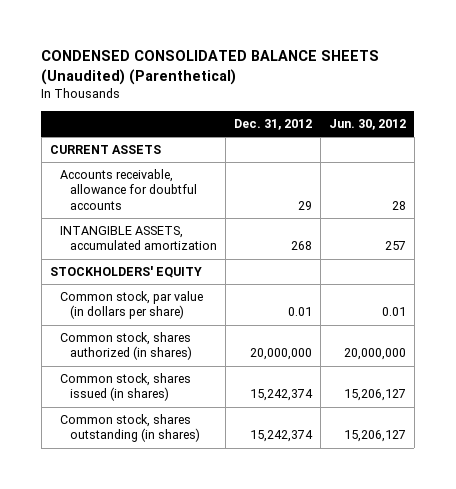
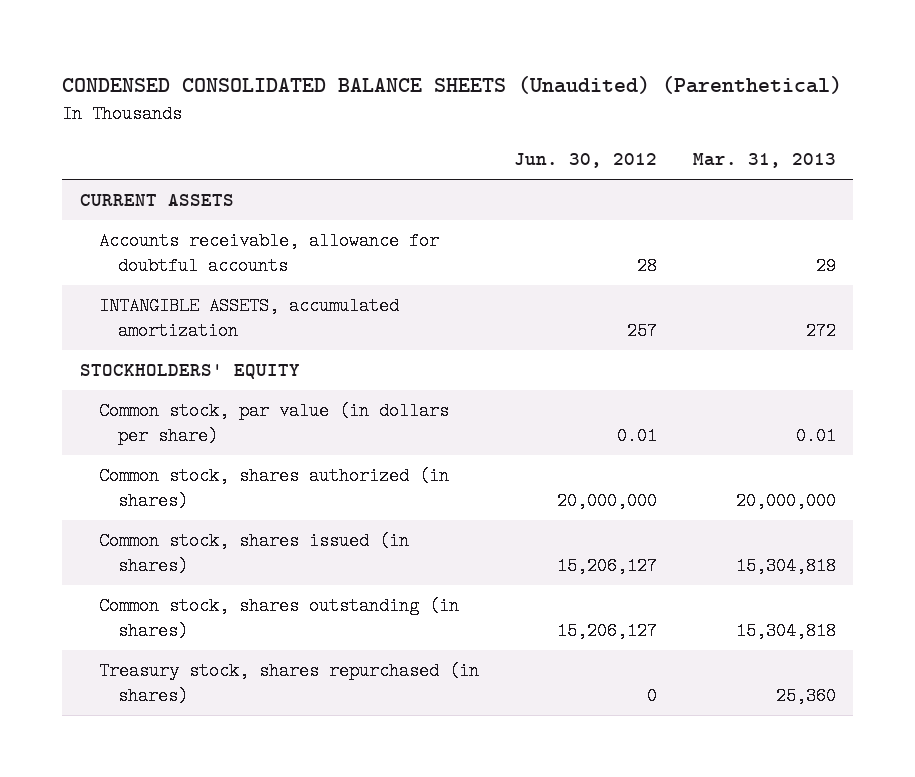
[234,119,313,131] Dec. 31, 2012 -> none
none -> [692,152,836,168] Mar. 31, 2013
none -> [98,662,479,706] Treasury stock, shares repurchased (in shares)

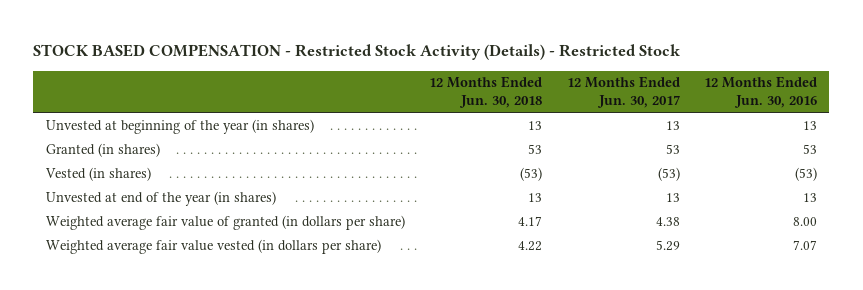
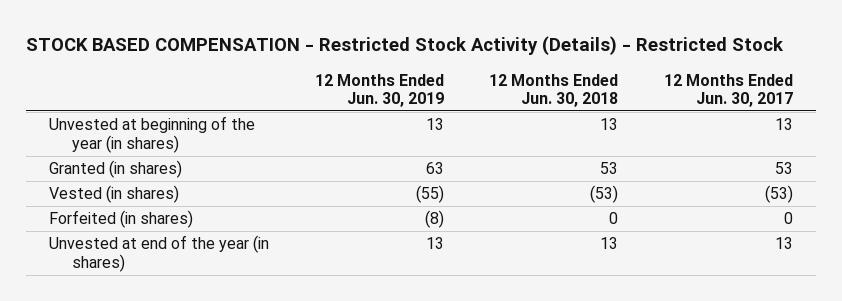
[704,76,818,109] 12 Months Ended Jun. 30, 2016 -> none
none -> [314,73,444,108] 12 Months Ended Jun. 30, 2019
none -> [49,210,194,229] Forfeited (in shares)
[45,214,405,230] Weighted average fair value of granted (in dollars per share) -> none
[45,238,381,254] Weighted average fair value vested (in dollars per share) -> none

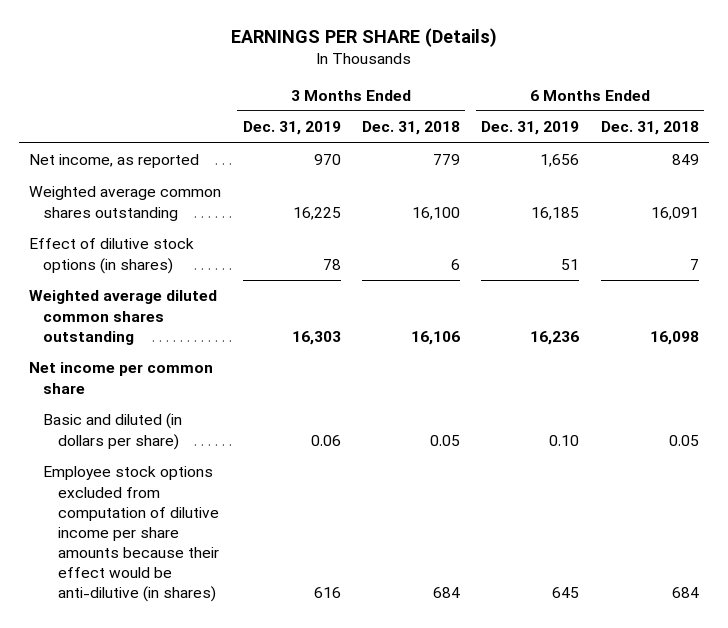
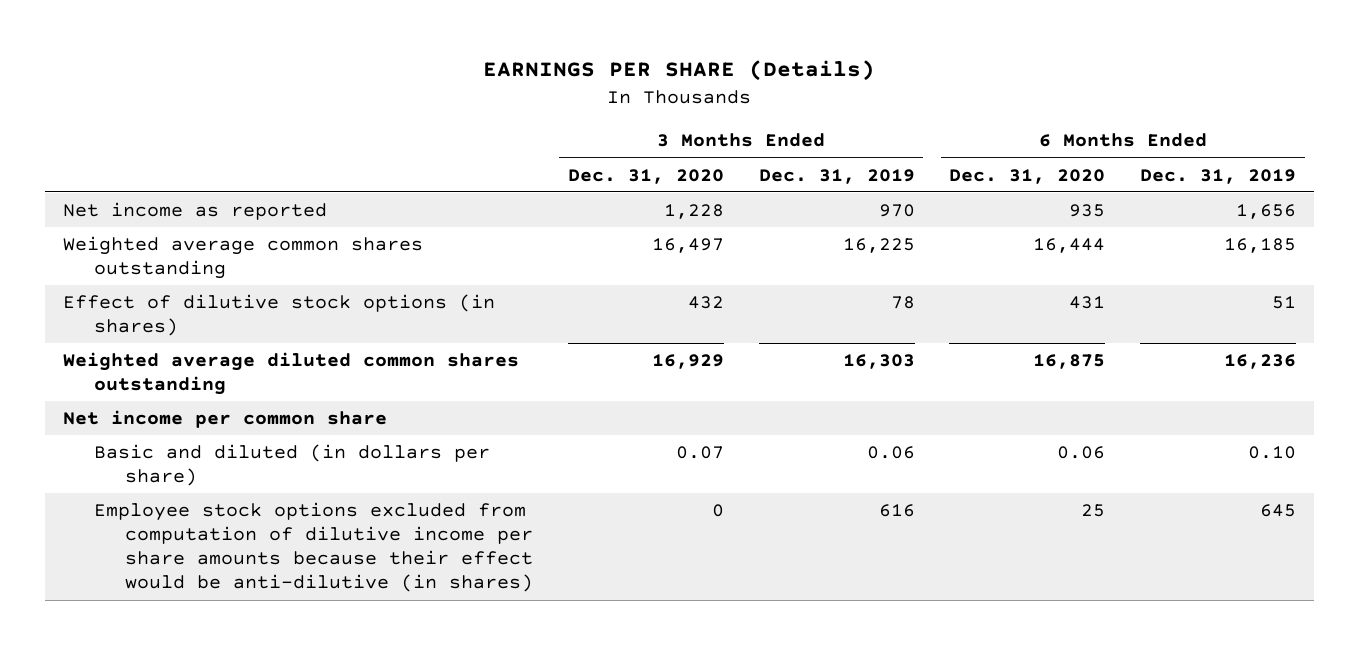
[361,121,460,136] Dec. 31, 2018 -> none
[600,121,699,136] Dec. 31, 2018 -> none
none -> [567,168,724,184] Dec. 31, 2020
none -> [949,168,1106,184] Dec. 31, 2020
[29,154,200,169] Net income, as reported -> [62,202,327,221] Net income as reported

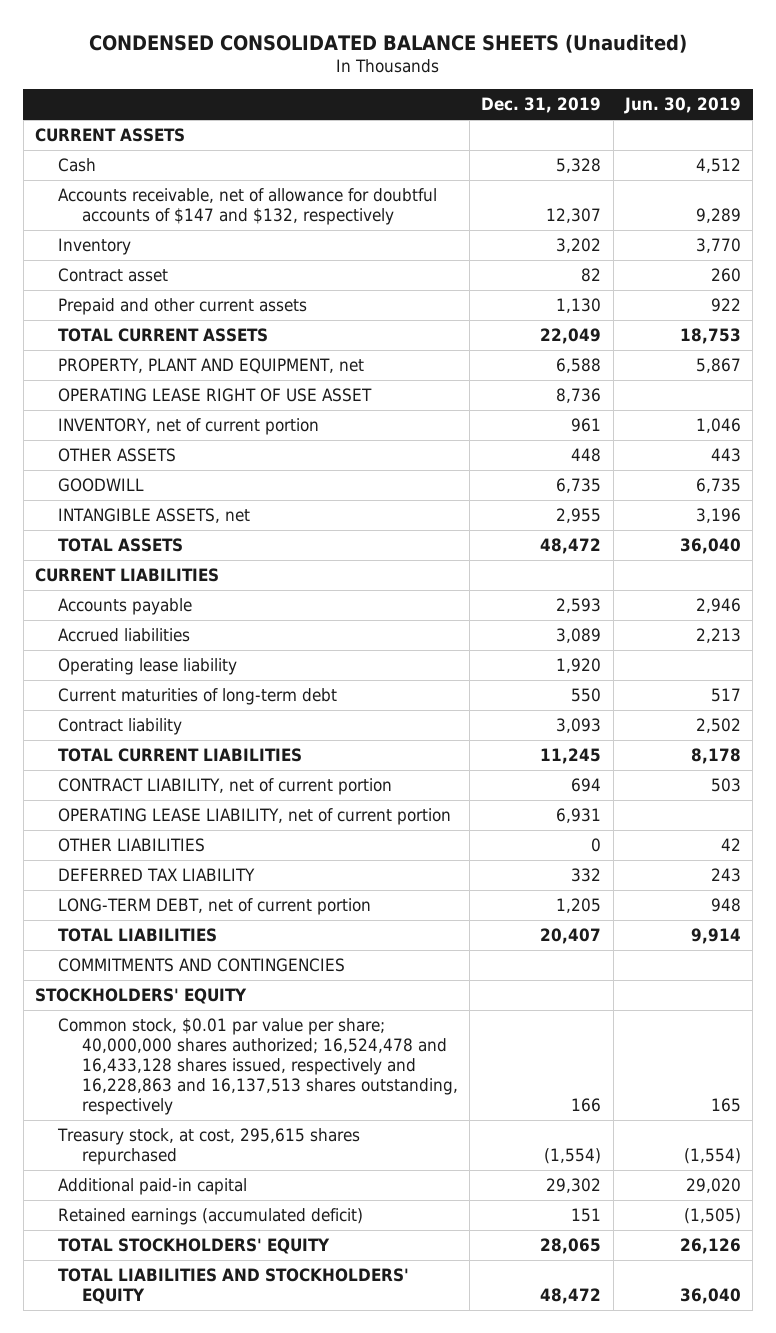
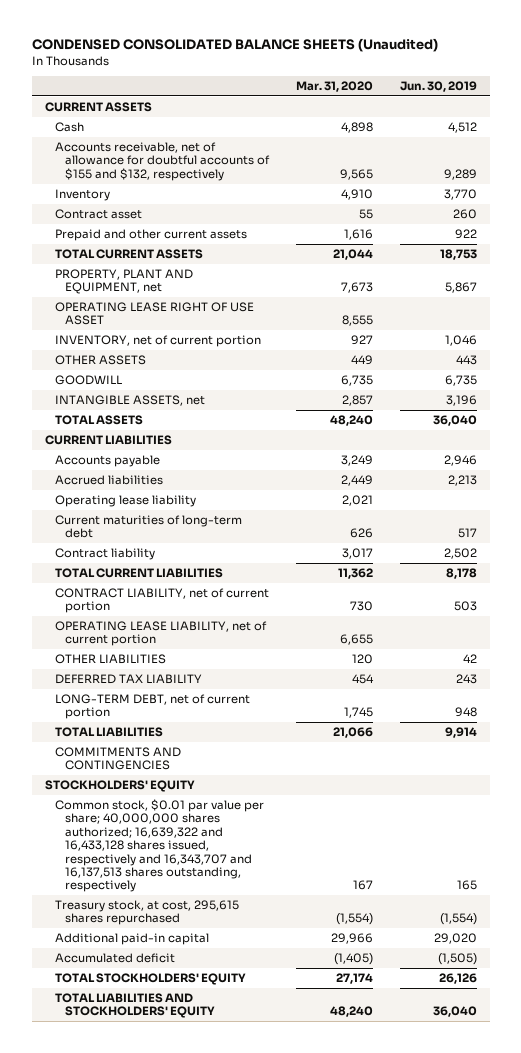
[481,97,602,114] Dec. 31, 2019 -> none
none -> [295,81,373,93] Mar. 31, 2020
[58,188,438,226] Accounts receivable, net of allowance for doubtful accounts of $147 and $132, respectively -> [55,142,271,181] Accounts receivable, net of allowance for doubtful accounts of $155 and $132, respectively
[58,1018,458,1116] Common stock, $0.01 par value per share; 40,000,000 shares authorized; 16,524,478 and 16,433,128 shares issued, respectively and 16,228,863 and 16,137,513 shares outstanding, respectively -> [55,799,265,893] Common stock, $0.01 par value per share; 40,000,000 shares authorized; 16,639,322 and 16,433,128 shares issued, respectively and 16,343,707 and 16,137,513 shares outstanding, respectively
[58,1208,364,1226] Retained earnings (accumulated deficit) -> [55,953,176,964] Accumulated deficit

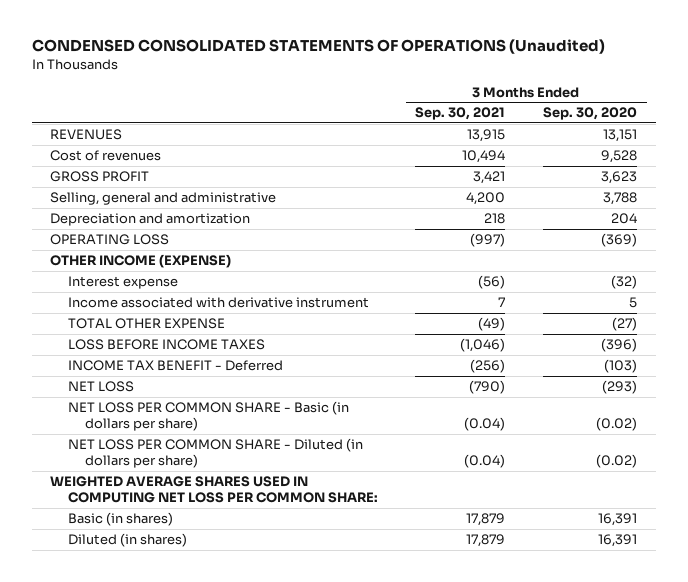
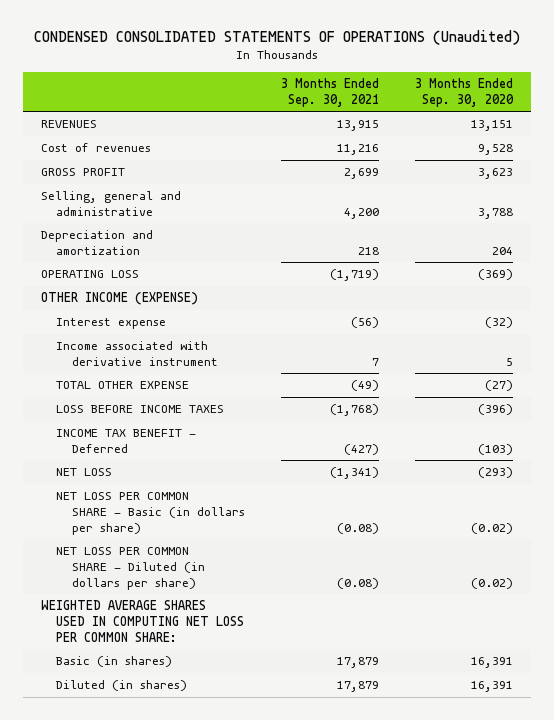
[462,149,506,163] 10,494 -> [336,144,379,156] 11,216
[473,170,506,184] 3,421 -> [343,168,379,180] 2,699
[470,232,506,247] (997) -> [329,269,379,282] (1,719)
[460,337,506,352] (1,046) -> [329,404,379,417] (1,768)
[470,358,506,373] (256) -> [343,444,379,456] (427)
[469,379,506,394] (790) -> [329,467,379,480] (1,341)
[464,416,506,431] (0.04) -> [336,522,379,534] (0.08)
[464,453,506,468] (0.04) -> [336,577,379,589] (0.08)

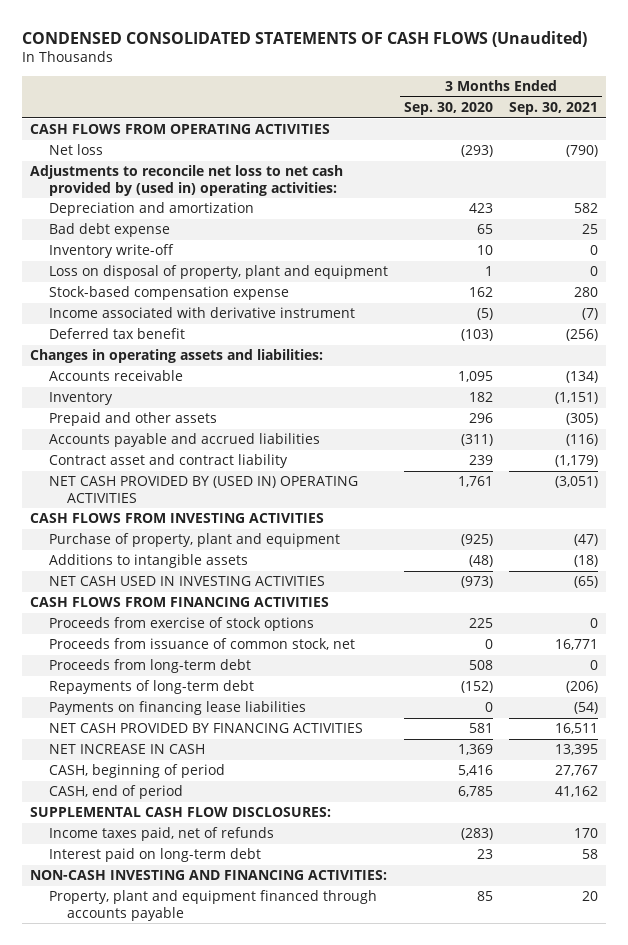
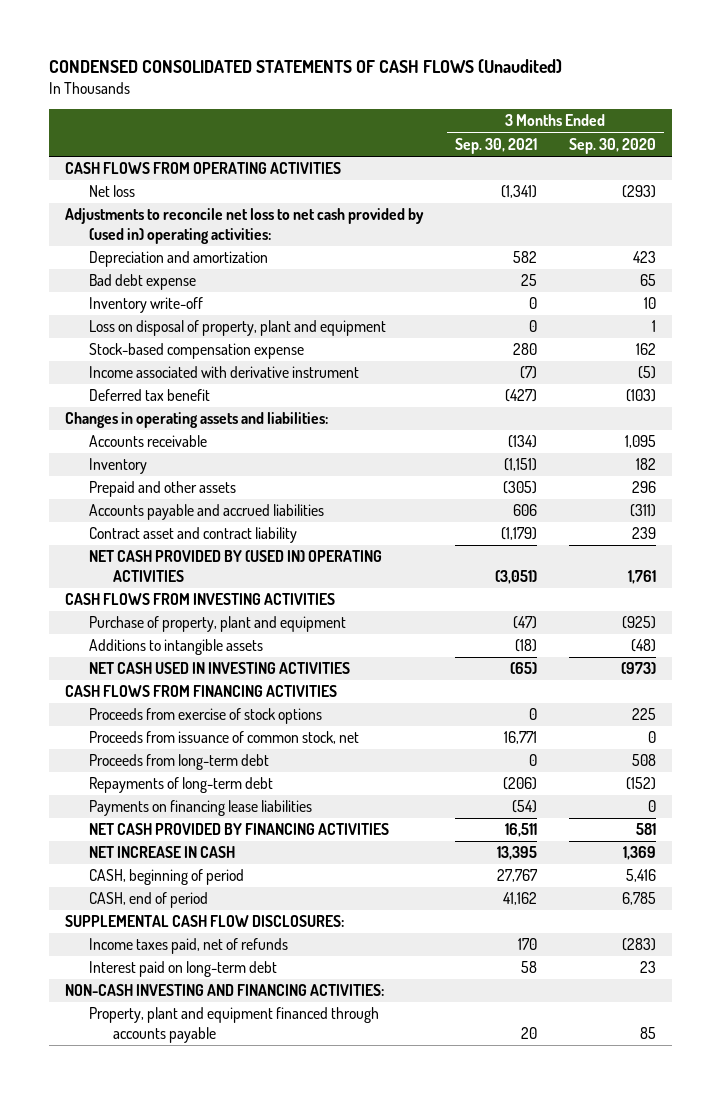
[566,145,599,158] (790) -> [500,185,537,199] (1,341)
[566,329,599,342] (256) -> [504,389,537,403] (427)
[566,434,599,447] (116) -> [512,504,537,517] 606

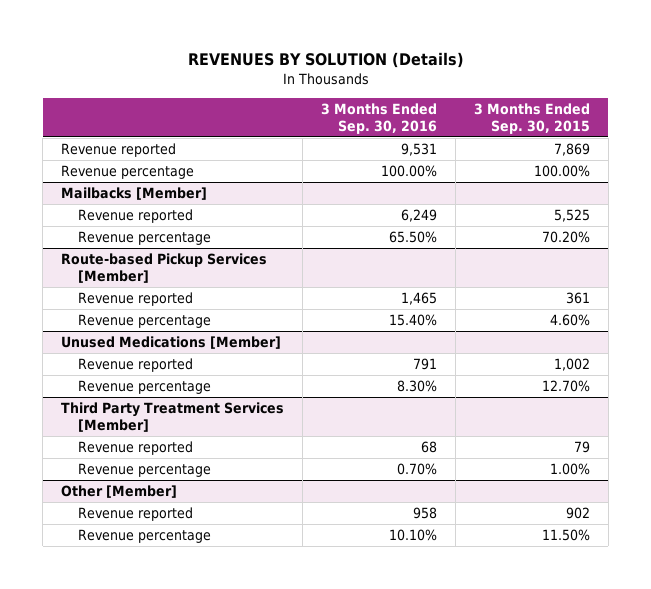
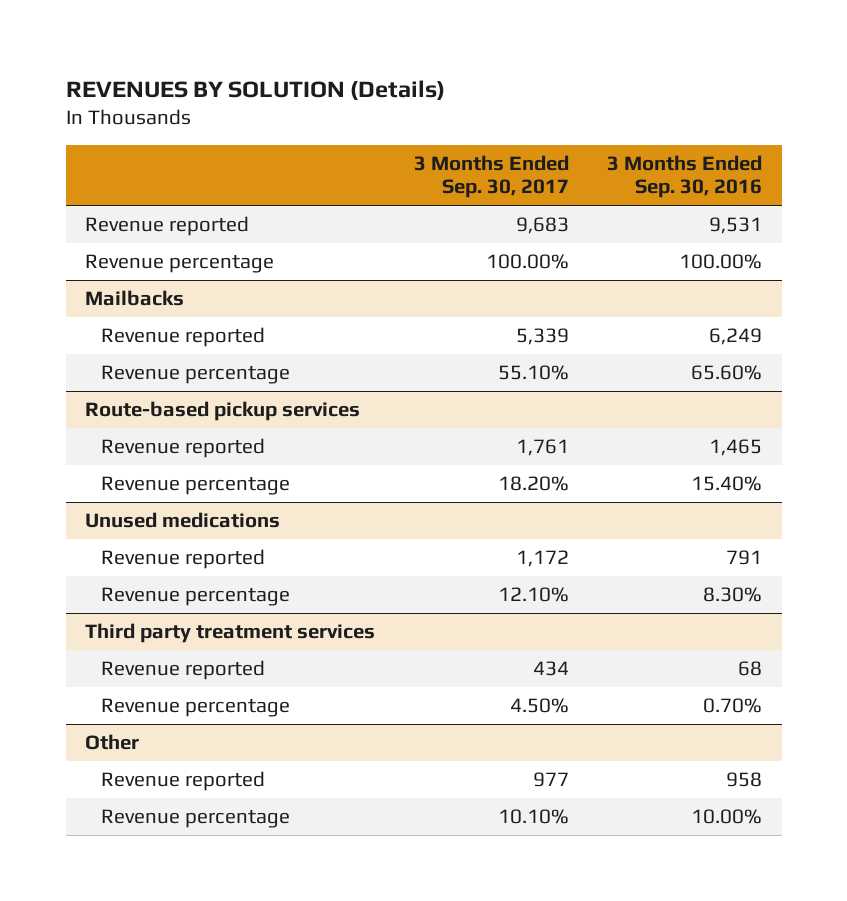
[473,102,590,135] 3 Months Ended Sep. 30, 2015 -> none
none -> [413,154,569,199] 3 Months Ended Sep. 30, 2017
[61,187,208,201] Mailbacks [Member] -> [84,290,184,307] Mailbacks
[389,231,438,244] 65.50% -> [691,365,763,381] 65.60%
[61,253,268,284] Route-based Pickup Services [Member] -> [84,401,360,422] Route-based pickup services
[61,336,282,350] Unused Medications [Member] -> [84,512,280,529] Unused medications
[61,402,285,433] Third Party Treatment Services [Member] -> [84,623,375,644] Third party treatment services
[61,485,178,499] Other [Member] -> [84,734,139,751] Other
[389,529,438,542] 10.10% -> [691,809,763,825] 10.00%

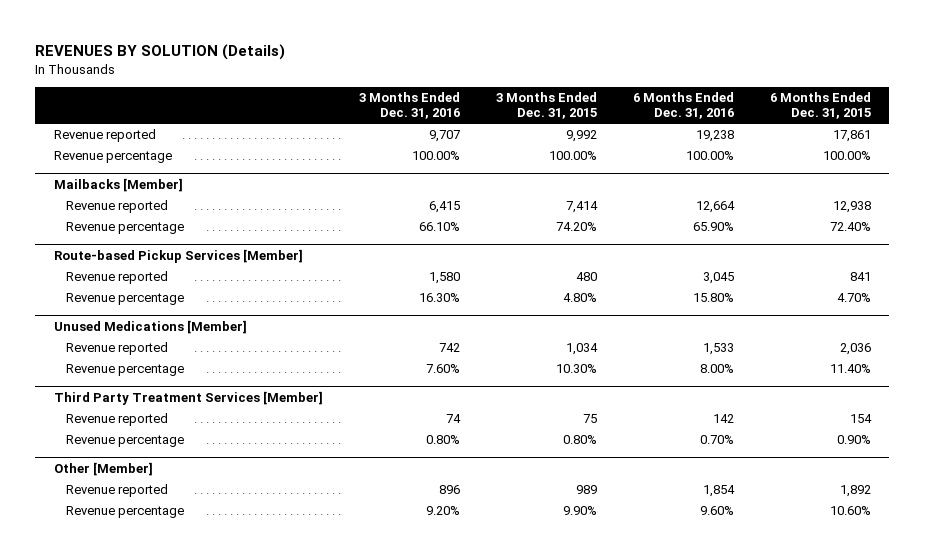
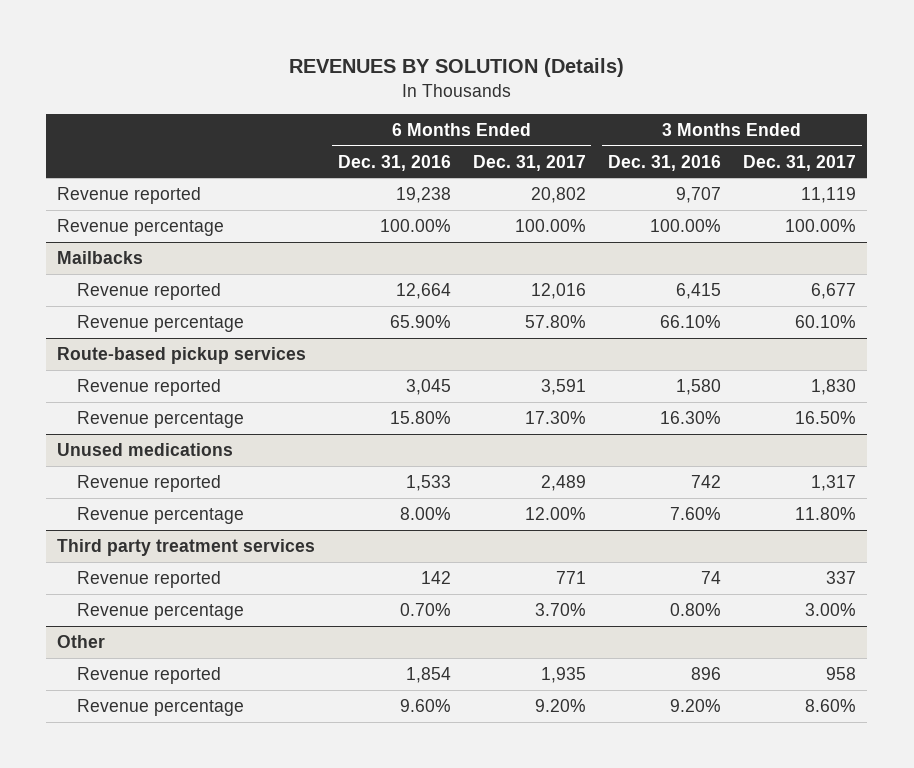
[495,92,597,120] 3 Months Ended Dec. 31, 2015 -> none
[770,92,872,120] 6 Months Ended Dec. 31, 2015 -> none
none -> [472,154,586,171] Dec. 31, 2017
none -> [743,154,857,171] Dec. 31, 2017
[53,177,183,192] Mailbacks [Member] -> [57,250,144,264] Mailbacks
[53,248,303,263] Route-based Pickup Services [Member] -> [57,346,307,364] Route-based pickup services
[53,319,247,334] Unused Medications [Member] -> [57,442,234,456] Unused medications
[53,390,323,405] Third Party Treatment Services [Member] -> [57,538,316,556] Third party treatment services
[53,461,153,476] Other [Member] -> [57,634,106,648] Other

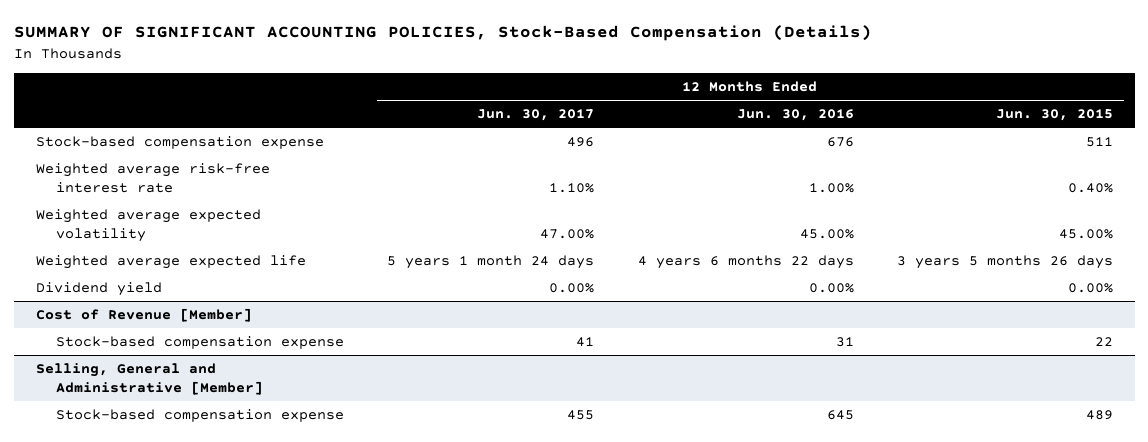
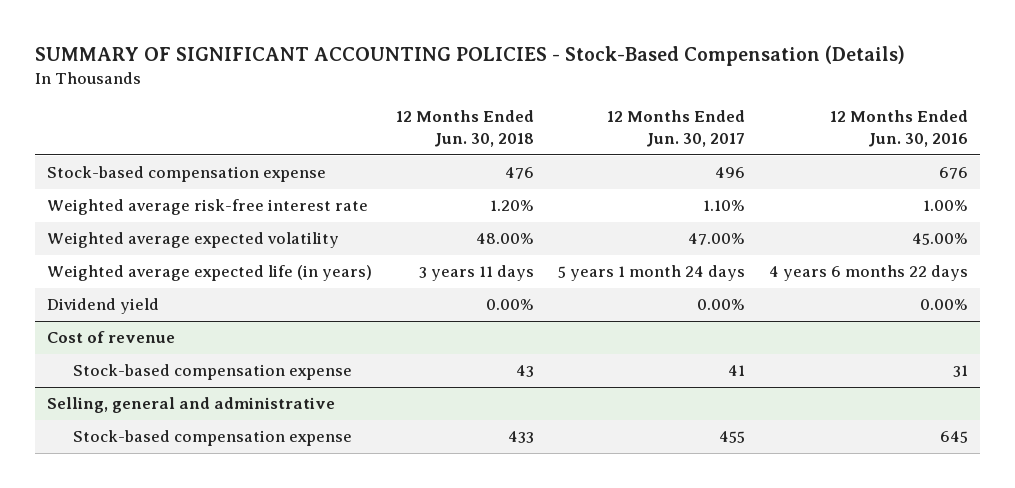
[13,25,872,42] SUMMARY OF SIGNIFICANT ACCOUNTING POLICIES, Stock-Based Compensation (Details) -> [34,44,905,66] SUMMARY OF SIGNIFICANT ACCOUNTING POLICIES - Stock-Based Compensation (Details)
[995,109,1113,122] Jun. 30, 2015 -> none
none -> [395,110,534,147] 12 Months Ended Jun. 30, 2018
[35,255,306,270] Weighted average expected life -> [46,265,372,282] Weighted average expected life (in years)
[35,308,252,323] Cost of Revenue [Member] -> [46,331,175,344] Cost of revenue
[35,363,264,396] Selling, General and Administrative [Member] -> [46,397,335,414] Selling, general and administrative

